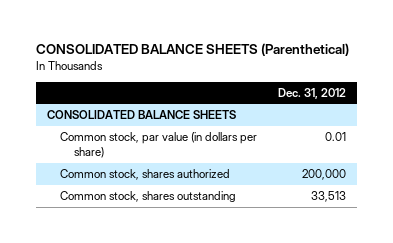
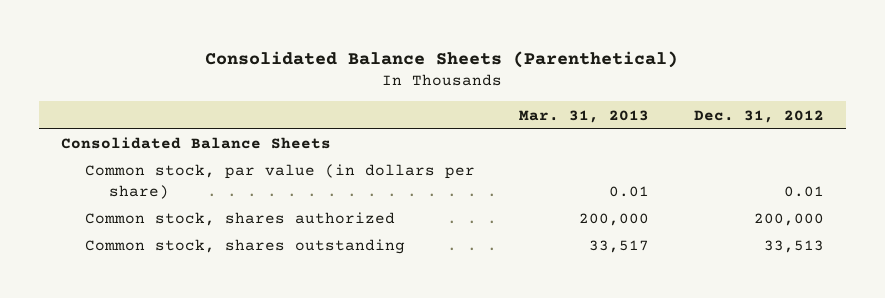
[35,43,349,57] CONSOLIDATED BALANCE SHEETS (Parenthetical) -> [205,50,679,68] Consolidated Balance Sheets (Parenthetical)
none -> [519,109,650,123] Mar. 31, 2013
[46,110,236,120] CONSOLIDATED BALANCE SHEETS -> [61,137,332,150] Consolidated Balance Sheets

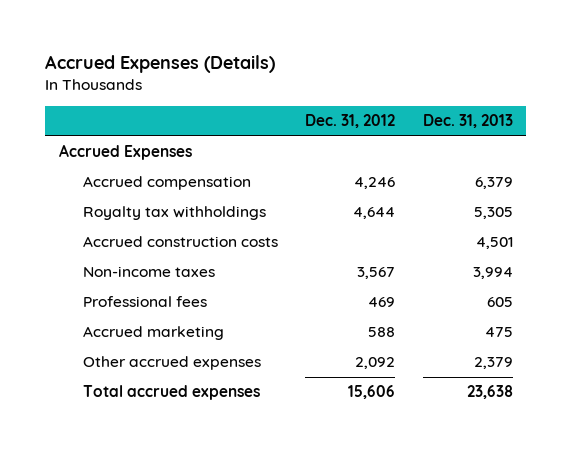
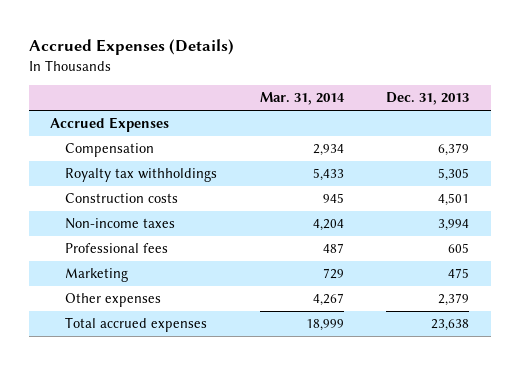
[305,114,396,129] Dec. 31, 2012 -> none
none -> [259,92,345,106] Mar. 31, 2014
[83,176,252,191] Accrued compensation -> [65,143,155,158] Compensation
[83,236,279,248] Accrued construction costs -> [65,193,179,204] Construction costs
[83,326,225,341] Accrued marketing -> [65,268,129,283] Marketing
[83,356,262,371] Other accrued expenses -> [65,293,162,308] Other expenses

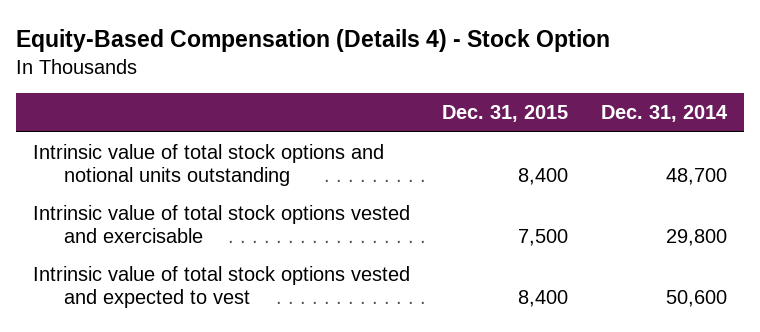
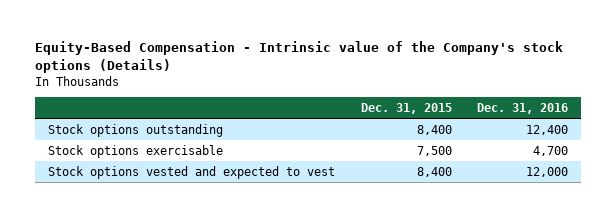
[16,28,611,52] Equity-Based Compensation (Details 4) - Stock Option -> [34,41,563,74] Equity-Based Compensation - Intrinsic value of the Company's stock options (Details)
[601,105,729,123] Dec. 31, 2014 -> none
none -> [477,102,569,114] Dec. 31, 2016
[32,143,384,186] Intrinsic value of total stock options and notional units outstanding -> [47,123,223,137] Stock options outstanding
[32,204,410,243] Intrinsic value of total stock options vested and exercisable -> [47,144,223,158] Stock options exercisable
[32,265,410,308] Intrinsic value of total stock options vested and expected to vest -> [47,165,335,179] Stock options vested and expected to vest

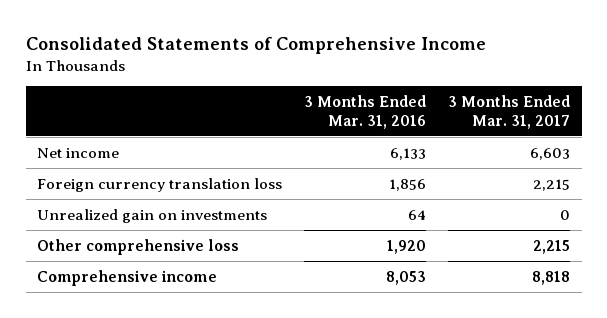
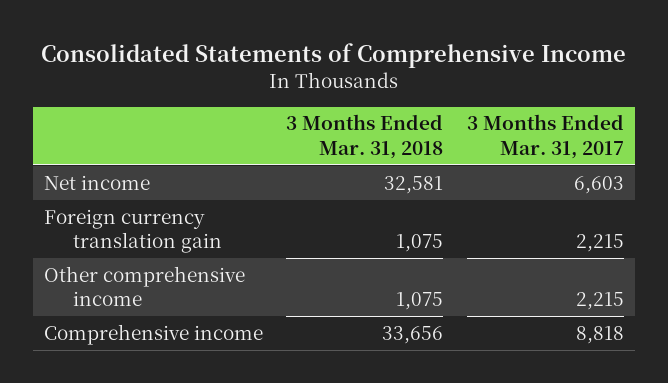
[304,94,427,129] 3 Months Ended Mar. 31, 2016 -> none
none -> [286,114,444,159] 3 Months Ended Mar. 31, 2018
[36,208,267,223] Unrealized gain on investments -> none
[36,177,282,192] Foreign currency translation loss -> [44,208,222,254] Foreign currency translation gain
[36,238,239,255] Other comprehensive loss -> [44,265,246,307] Other comprehensive income

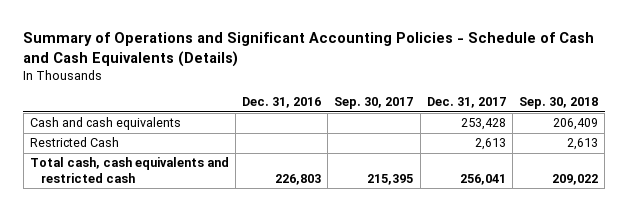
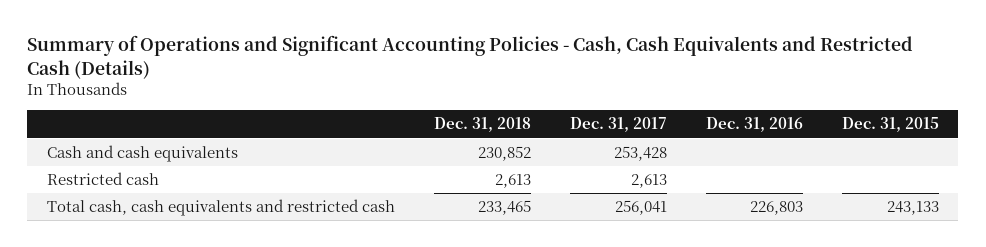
[23,31,595,67] Summary of Operations and Significant Accounting Policies - Schedule of Cash and Cash Equivalents (Details) -> [27,34,914,79] Summary of Operations and Significant Accounting Policies - Cash, Cash Equivalents and Restricted Cash (Details)
[334,97,414,110] Sep. 30, 2017 -> none
[519,97,599,110] Sep. 30, 2018 -> none
none -> [433,117,531,133] Dec. 31, 2018
none -> [841,117,939,133] Dec. 31, 2015
[29,137,119,148] Restricted Cash -> [46,172,159,186] Restricted cash

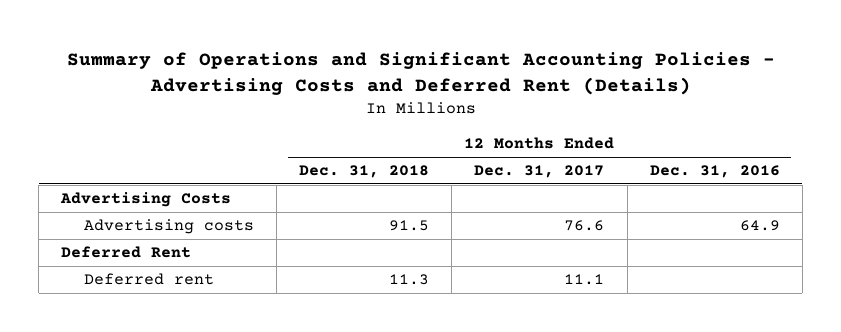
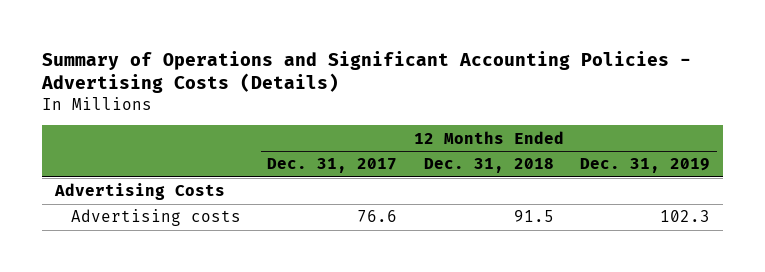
[66,51,775,95] Summary of Operations and Significant Accounting Policies - Advertising Costs and Deferred Rent (Details) -> [40,50,691,94] Summary of Operations and Significant Accounting Policies - Advertising Costs (Details)
[649,165,780,179] Dec. 31, 2016 -> none
none -> [580,158,711,174] Dec. 31, 2019
[61,246,192,259] Deferred Rent -> none
[83,273,214,286] Deferred rent -> none

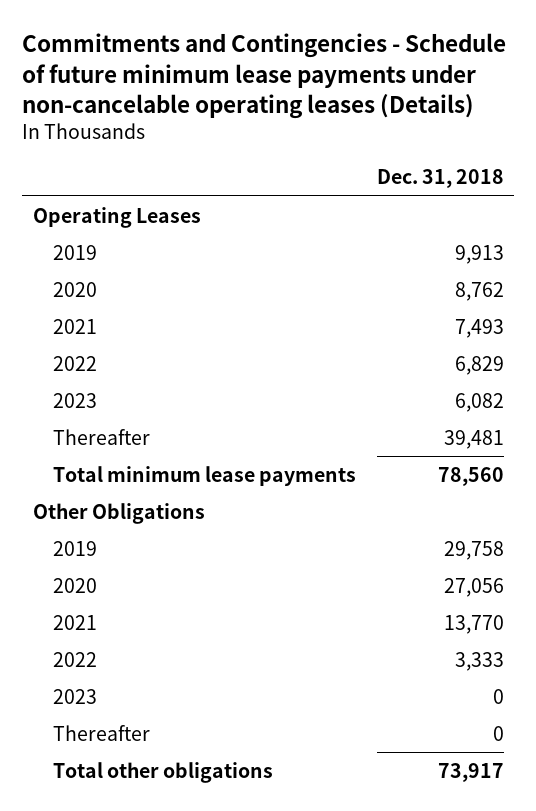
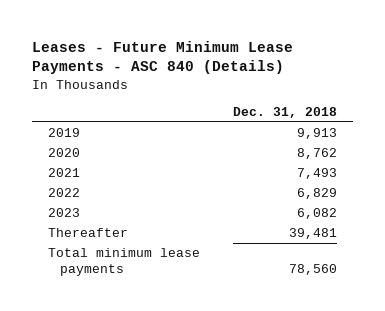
[22,33,507,119] Commitments and Contingencies - Schedule of future minimum lease payments under non-cancelable operating leases (Details) -> [31,40,293,75] Leases - Future Minimum Lease Payments - ASC 840 (Details)
[32,206,201,228] Operating Leases -> none
[32,502,205,524] Other Obligations -> none
[52,540,97,556] 2019 -> none
[52,577,97,593] 2020 -> none
[52,614,97,630] 2021 -> none
[52,651,97,667] 2022 -> none
[52,688,97,704] 2023 -> none
[52,724,150,741] Thereafter -> none
[52,761,273,783] Total other obligations -> none

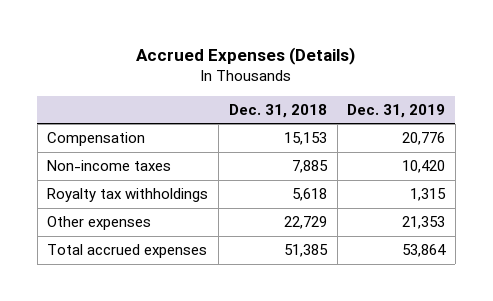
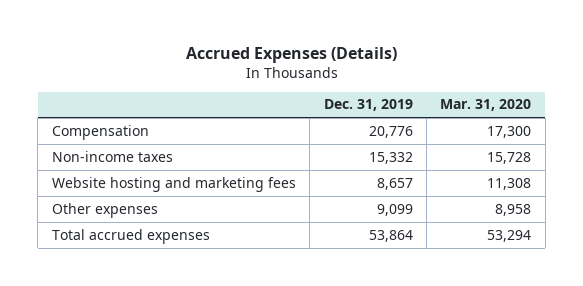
[228,103,327,118] Dec. 31, 2018 -> none
none -> [440,99,532,112] Mar. 31, 2020
[47,188,209,203] Royalty tax withholdings -> none
[402,160,446,174] 10,420 -> [368,151,413,164] 15,332
none -> [51,176,296,192] Website hosting and marketing fees
[402,216,446,230] 21,353 -> [376,203,413,216] 9,099

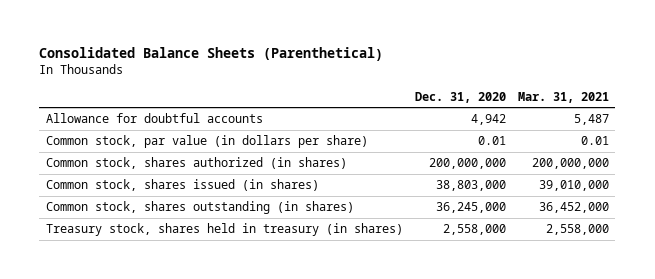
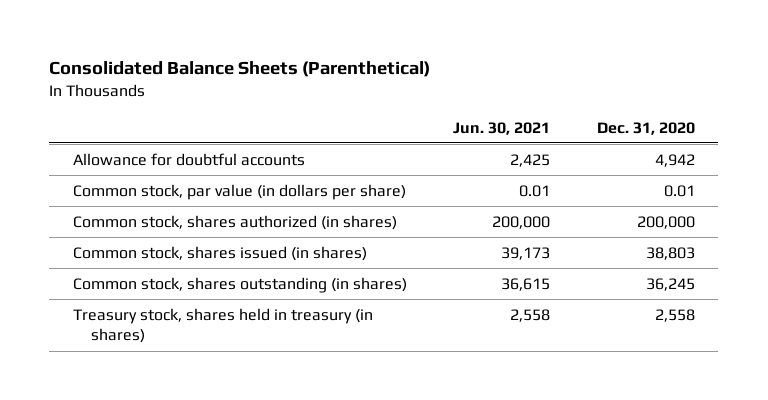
[518,91,610,103] Mar. 31, 2021 -> none
none -> [453,121,551,135] Jun. 30, 2021
[428,158,506,170] 200,000,000 -> [636,215,695,229] 200,000
[435,180,506,192] 38,803,000 -> [645,246,695,260] 38,803
[435,202,506,214] 36,245,000 -> [645,277,695,291] 36,245
[442,224,506,236] 2,558,000 -> [654,308,695,322] 2,558

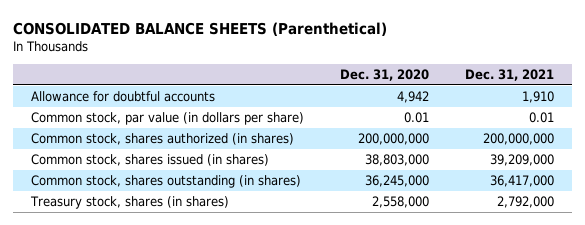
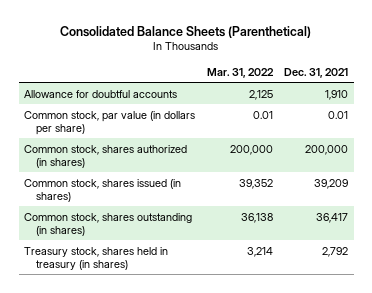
[13,21,388,36] CONSOLIDATED BALANCE SHEETS (Parenthetical) -> [60,25,312,38] Consolidated Balance Sheets (Parenthetical)
[340,69,430,82] Dec. 31, 2020 -> none
none -> [206,67,274,78] Mar. 31, 2022
[482,133,554,146] 200,000,000 -> [305,144,349,155] 200,000
[489,154,554,167] 39,209,000 -> [314,178,349,189] 39,209
[489,175,554,188] 36,417,000 -> [316,212,349,223] 36,417
[30,196,230,210] Treasury stock, shares (in shares) -> [24,246,169,270] Treasury stock, shares held in treasury (in shares)
[496,196,554,209] 2,792,000 -> [322,246,349,257] 2,792

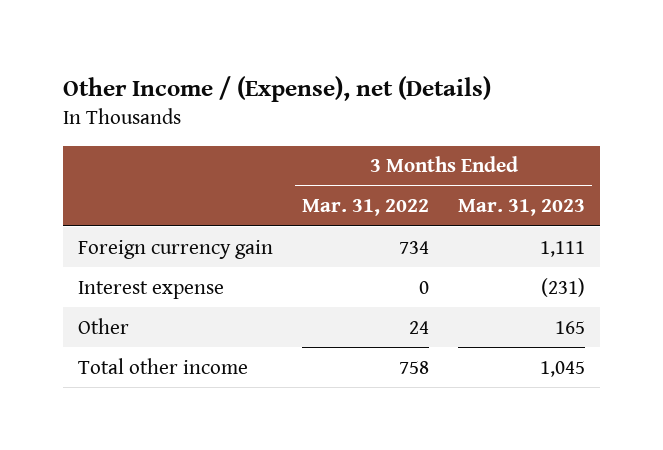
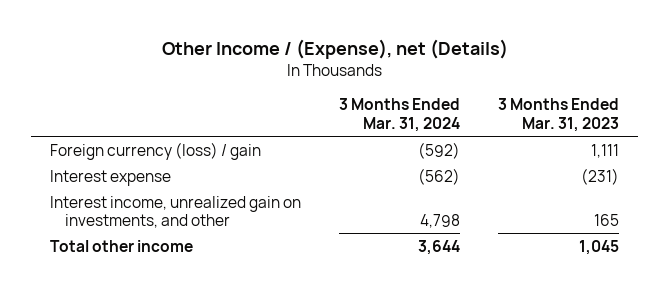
[301,199,429,217] Mar. 31, 2022 -> none
none -> [339,98,461,132] 3 Months Ended Mar. 31, 2024
[77,239,273,259] Foreign currency gain -> [50,141,262,160] Foreign currency (loss) / gain
[77,317,129,334] Other -> [50,195,302,229] Interest income, unrealized gain on investments, and other

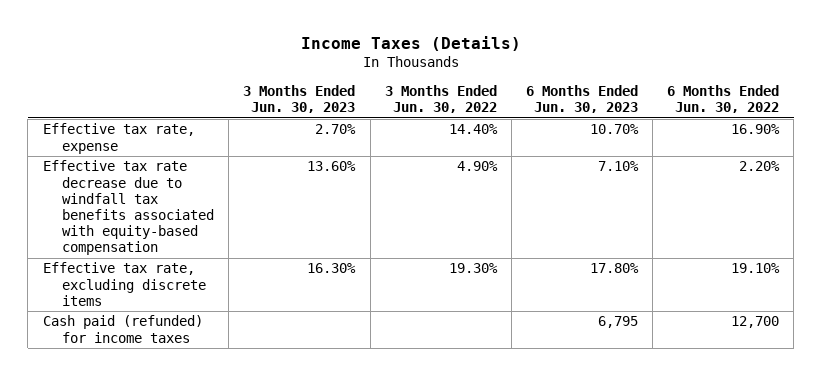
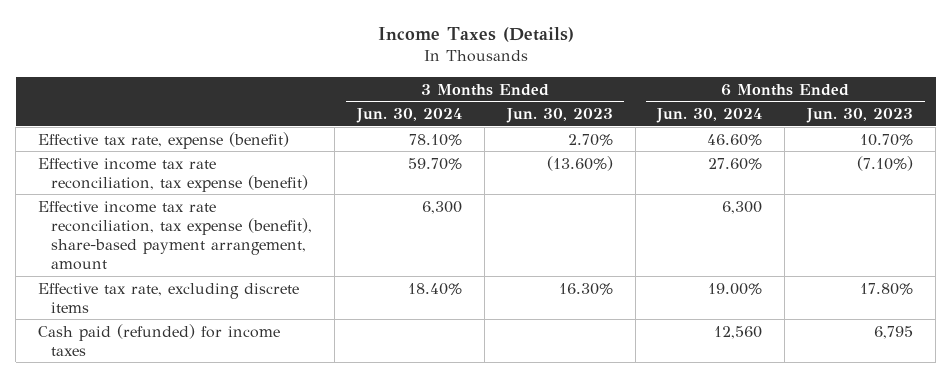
[384,85,497,114] 3 Months Ended Jun. 30, 2022 -> none
[667,85,780,114] 6 Months Ended Jun. 30, 2022 -> none
none -> [355,108,462,124] Jun. 30, 2024
none -> [656,108,763,124] Jun. 30, 2024
[42,123,195,154] Effective tax rate, expense -> [37,131,289,149] Effective tax rate, expense (benefit)
[42,160,215,256] Effective tax rate decrease due to windfall tax benefits associated with equity-based compensation -> [37,157,308,192] Effective income tax rate reconciliation, tax expense (benefit)
[307,161,357,172] 13.60% -> [546,155,613,171] (13.60%)
[598,161,640,172] 7.10% -> [857,155,914,171] (7.10%)
none -> [37,200,312,270] Effective income tax rate reconciliation, tax expense (benefit), share-based payment arrangement, amount

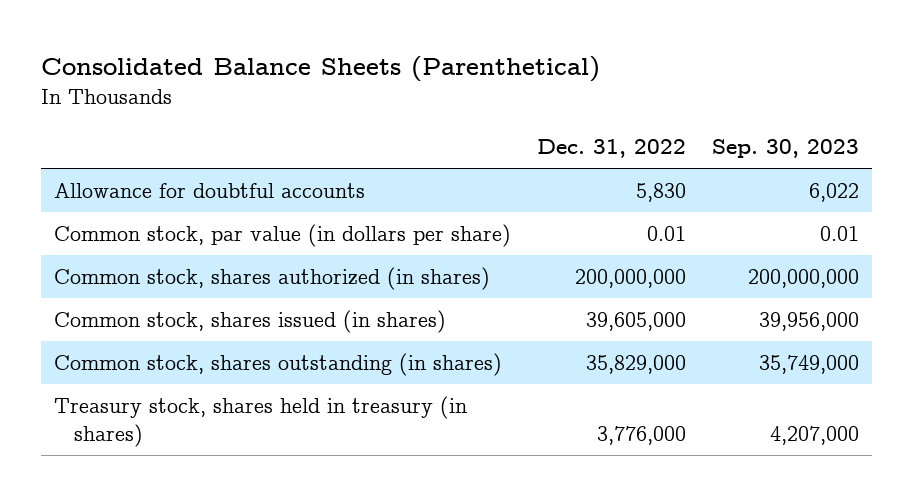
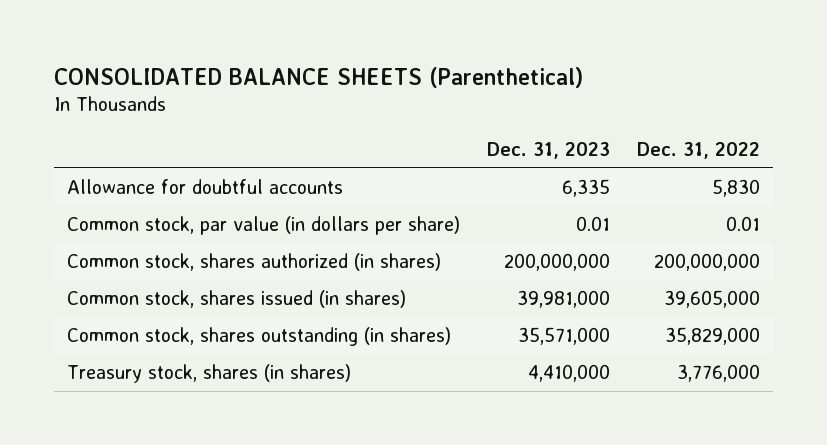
[41,55,601,82] Consolidated Balance Sheets (Parenthetical) -> [53,66,583,88] CONSOLIDATED BALANCE SHEETS (Parenthetical)
[711,139,859,159] Sep. 30, 2023 -> none
none -> [486,142,610,160] Dec. 31, 2023
[54,395,468,447] Treasury stock, shares held in treasury (in shares) -> [67,364,352,384] Treasury stock, shares (in shares)

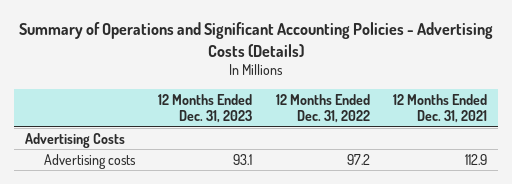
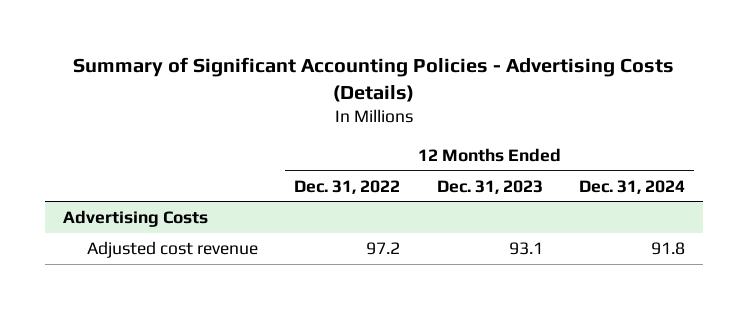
[19,22,494,57] Summary of Operations and Significant Accounting Policies - Advertising Costs (Details) -> [72,56,674,102] Summary of Significant Accounting Policies - Advertising Costs (Details)
[392,93,487,124] 12 Months Ended Dec. 31, 2021 -> none
none -> [578,179,685,194] Dec. 31, 2024
[44,153,137,169] Advertising costs -> [87,241,259,259] Adjusted cost revenue

